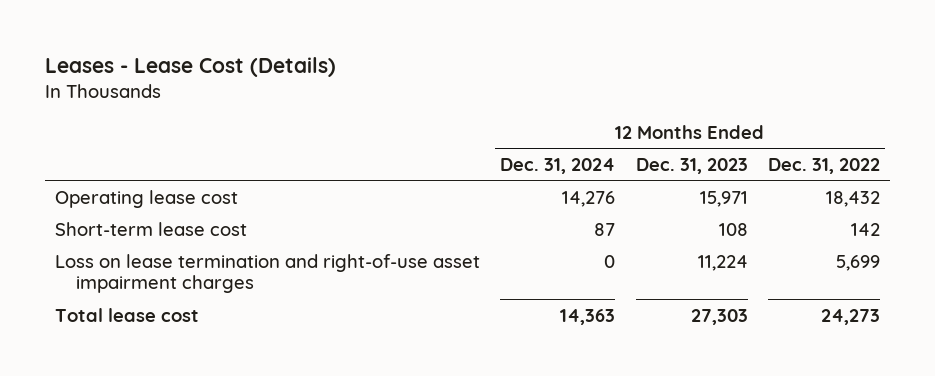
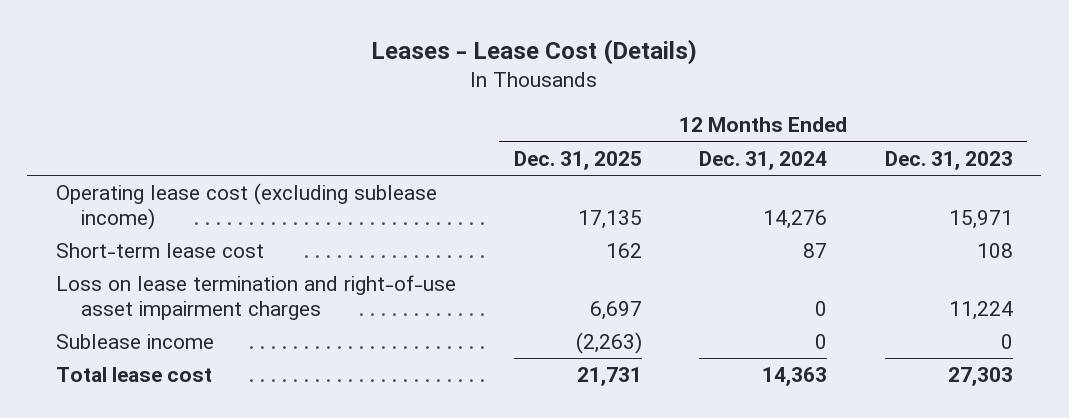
[767,157,880,174] Dec. 31, 2022 -> none
none -> [513,150,642,170] Dec. 31, 2025
[54,189,238,208] Operating lease cost -> [55,183,437,230] Operating lease cost (excluding sublease income)
none -> [55,334,214,350] Sublease income

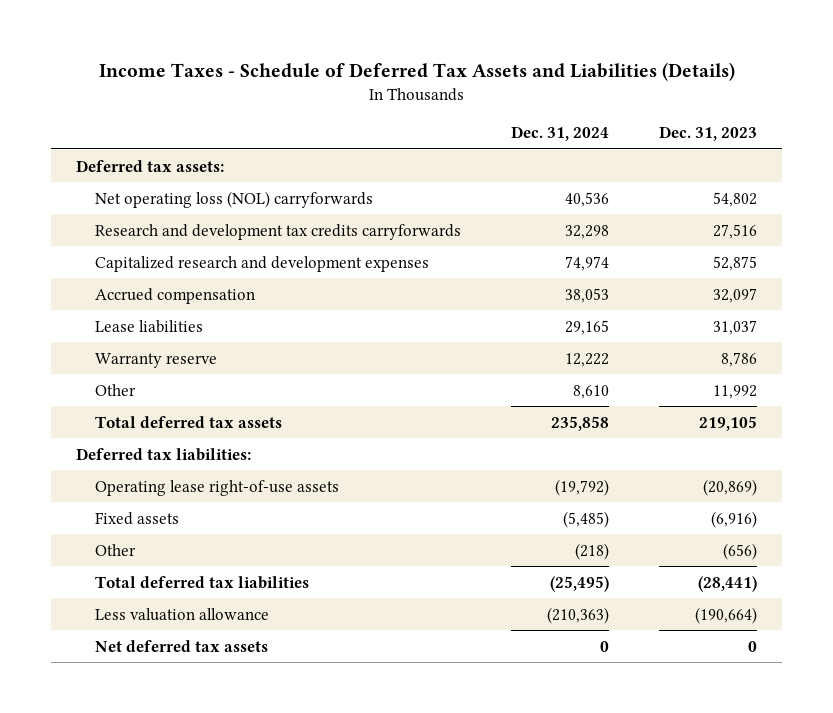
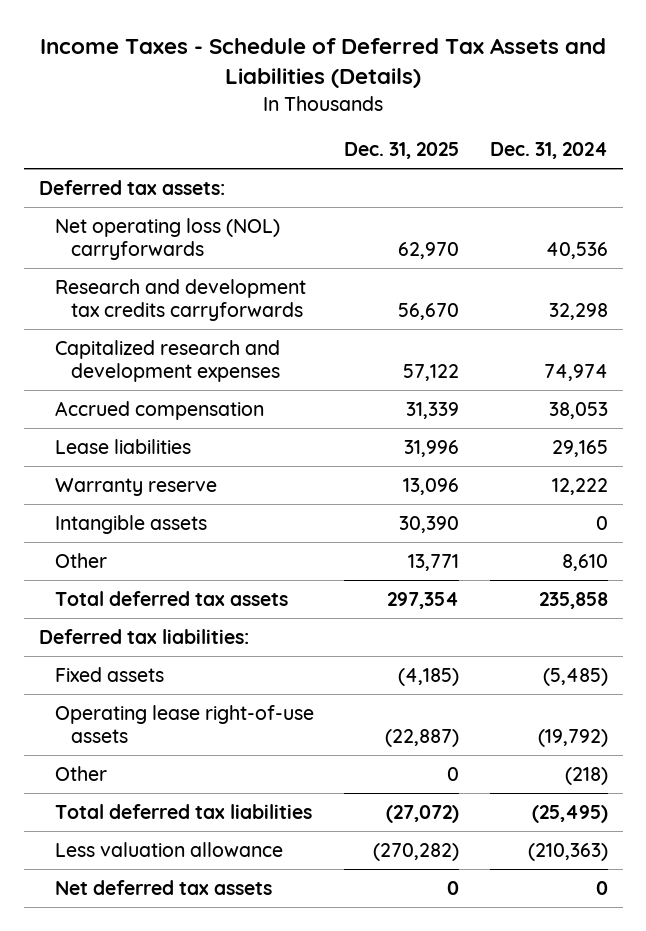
[659,126,758,142] Dec. 31, 2023 -> none
none -> [344,142,460,160] Dec. 31, 2025
none -> [55,514,208,534] Intangible assets
[95,479,340,496] Operating lease right-of-use assets -> [55,704,315,743] Operating lease right-of-use assets

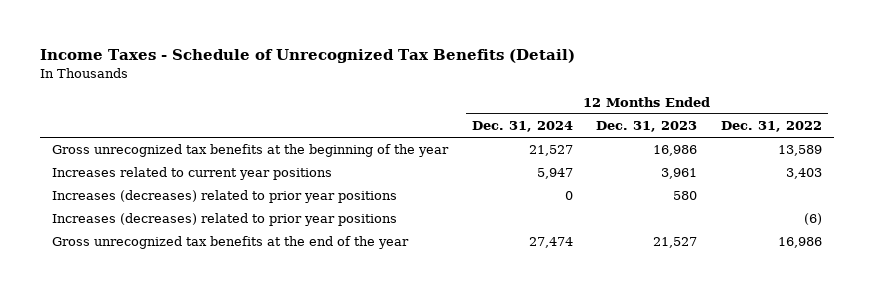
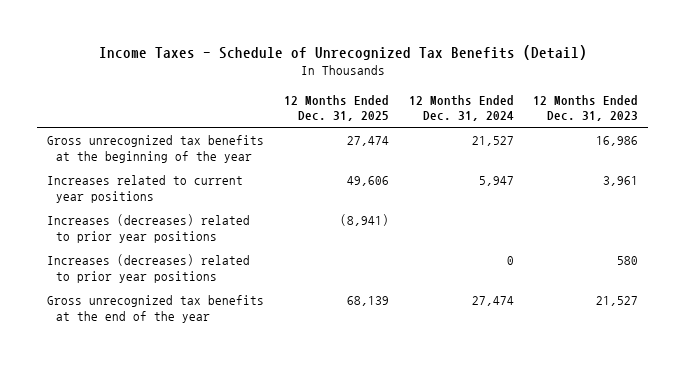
[721,121,823,133] Dec. 31, 2022 -> none
none -> [283,94,389,122] 12 Months Ended Dec. 31, 2025
[51,190,397,204] Increases (decreases) related to prior year positions -> [46,254,250,283] Increases (decreases) related to prior year positions

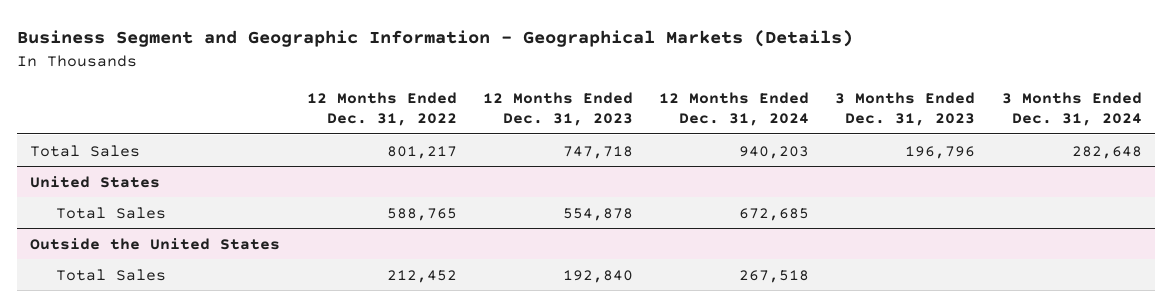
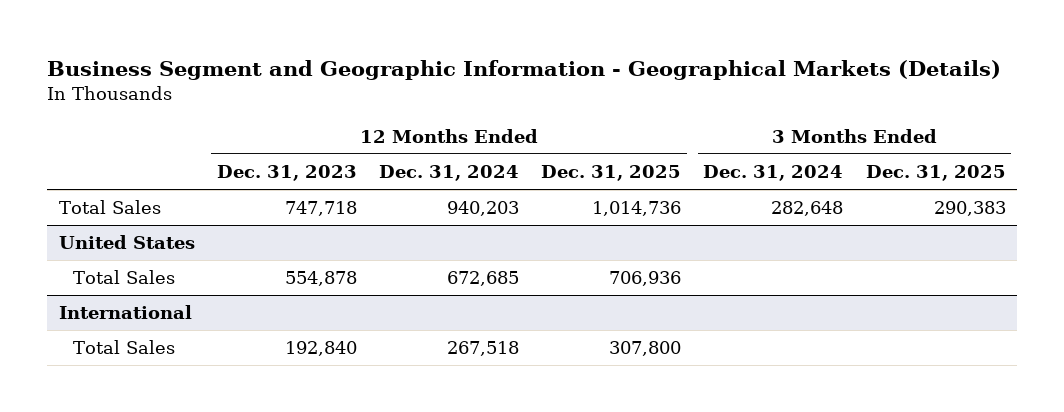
[306,91,457,126] 12 Months Ended Dec. 31, 2022 -> none
[835,91,976,126] 3 Months Ended Dec. 31, 2023 -> none
none -> [541,165,682,182] Dec. 31, 2025
none -> [865,165,1006,182] Dec. 31, 2025
[30,237,281,250] Outside the United States -> [58,305,192,320] International

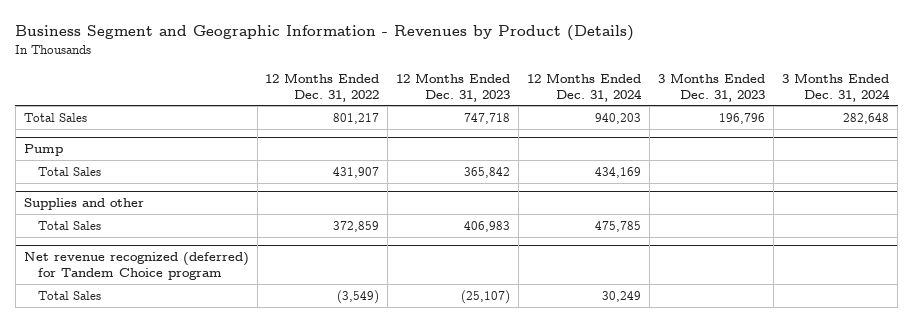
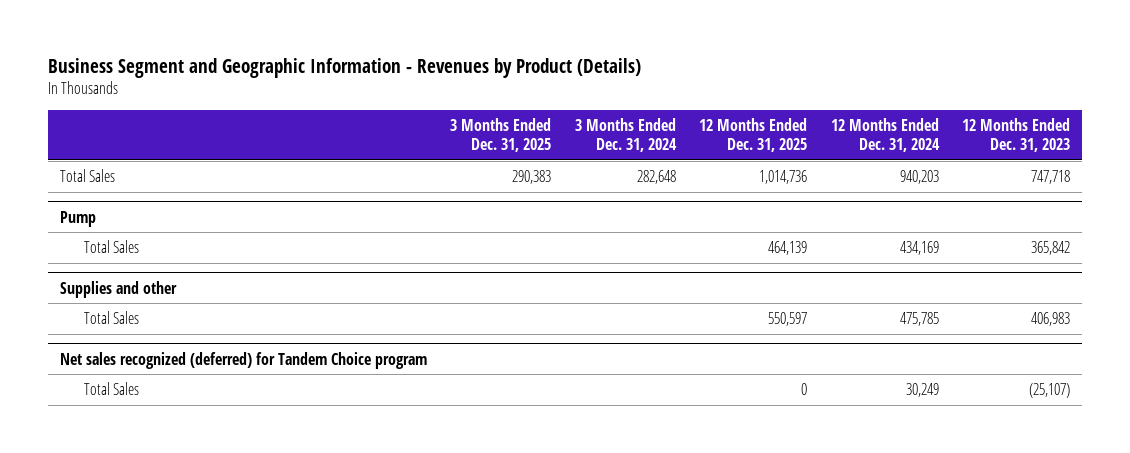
[265,72,380,102] 12 Months Ended Dec. 31, 2022 -> none
[658,72,766,102] 3 Months Ended Dec. 31, 2023 -> none
none -> [450,117,552,153] 3 Months Ended Dec. 31, 2025
none -> [699,117,808,153] 12 Months Ended Dec. 31, 2025
[23,251,249,280] Net revenue recognized (deferred) for Tandem Choice program -> [59,351,427,369] Net sales recognized (deferred) for Tandem Choice program

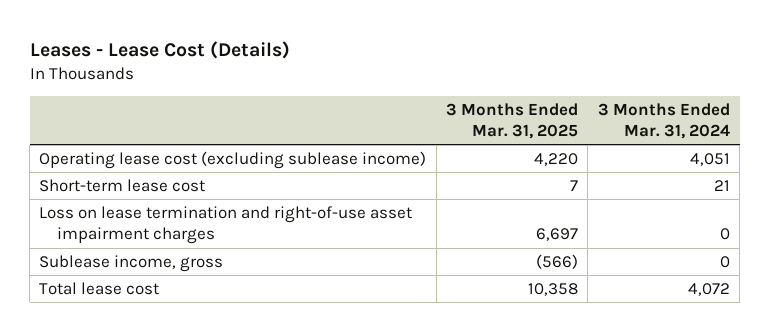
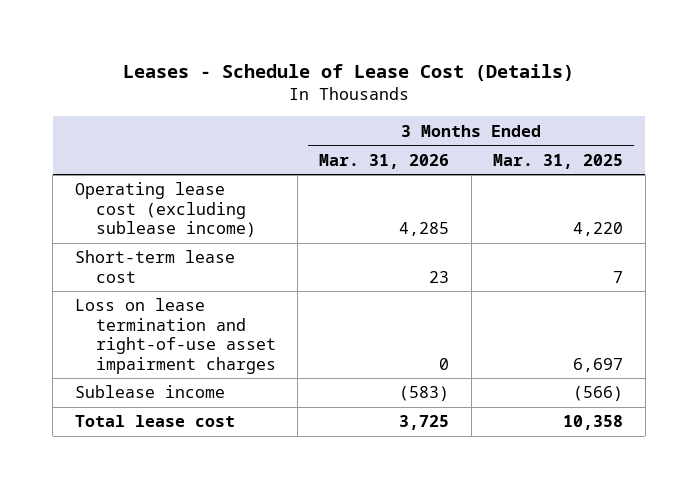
[29,40,290,59] Leases - Lease Cost (Details) -> [122,63,574,81] Leases - Schedule of Lease Cost (Details)
[597,102,730,140] 3 Months Ended Mar. 31, 2024 -> none
none -> [319,153,450,169] Mar. 31, 2026
[39,254,224,272] Sublease income, gross -> [74,385,225,399] Sublease income

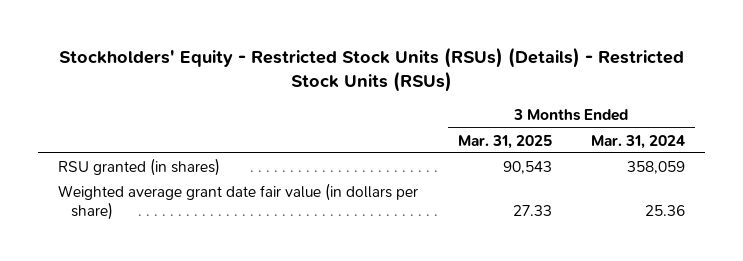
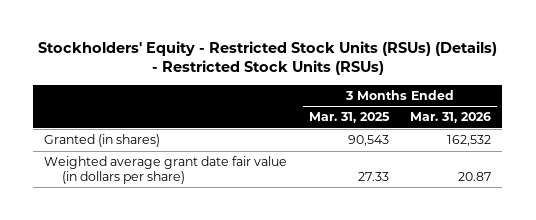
[590,134,685,149] Mar. 31, 2024 -> none
none -> [410,112,492,124] Mar. 31, 2026
[58,157,221,176] RSU granted (in shares) -> [44,134,161,148] Granted (in shares)

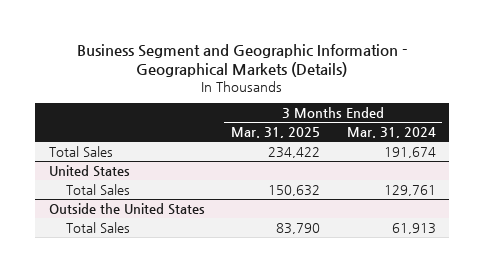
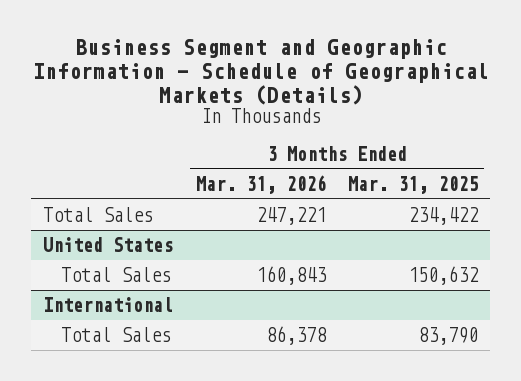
[77,43,408,77] Business Segment and Geographic Information - Geographical Markets (Details) -> [32,39,489,105] Business Segment and Geographic Information - Schedule of Geographical Markets (Details)
[346,126,436,138] Mar. 31, 2024 -> none
none -> [195,174,326,194] Mar. 31, 2026
[48,202,205,215] Outside the United States -> [42,297,173,313] International

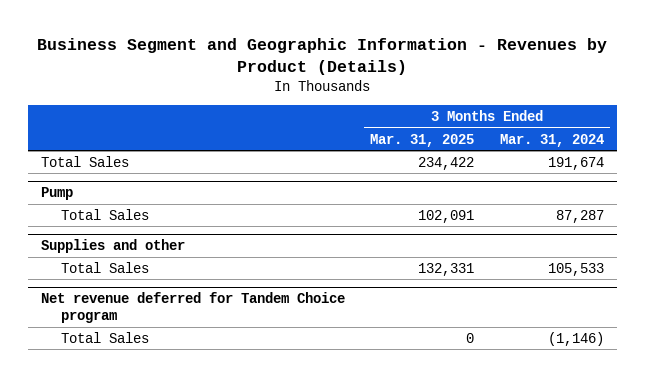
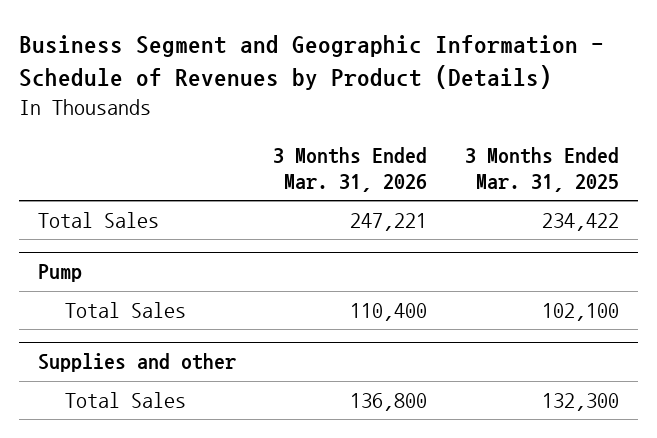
[37,38,608,76] Business Segment and Geographic Information - Revenues by Product (Details) -> [18,35,604,91] Business Segment and Geographic Information - Schedule of Revenues by Product (Details)
[499,133,604,147] Mar. 31, 2024 -> none
none -> [273,146,428,192] 3 Months Ended Mar. 31, 2026
[418,209,475,223] 102,091 -> [541,303,619,322] 102,100
[40,292,345,324] Net revenue deferred for Tandem Choice program -> none
[60,331,149,343] Total Sales -> none
[418,262,475,276] 132,331 -> [541,393,619,412] 132,300

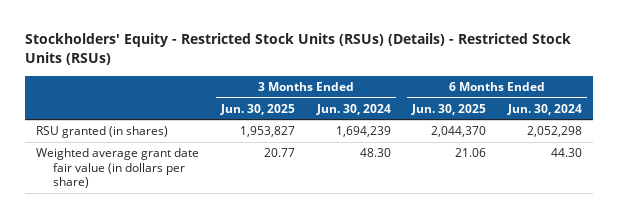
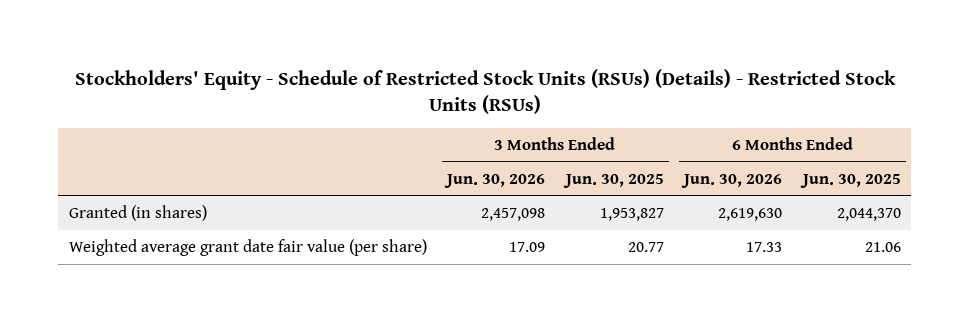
[25,33,572,66] Stockholders' Equity - Restricted Stock Units (RSUs) (Details) - Restricted Stock Units (RSUs) -> [74,68,896,114] Stockholders' Equity - Schedule of Restricted Stock Units (RSUs) (Details) - Restricted Stock Units (RSUs)
[315,103,391,115] Jun. 30, 2024 -> none
[506,103,582,115] Jun. 30, 2024 -> none
none -> [444,173,546,188] Jun. 30, 2026
none -> [681,173,783,188] Jun. 30, 2026
[36,126,169,139] RSU granted (in shares) -> [68,205,207,222] Granted (in shares)
[36,148,200,189] Weighted average grant date fair value (in dollars per share) -> [68,239,427,257] Weighted average grant date fair value (per share)

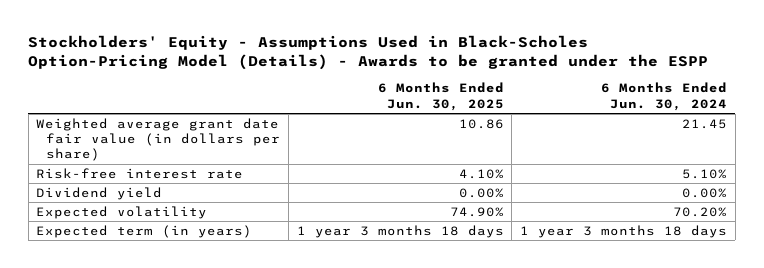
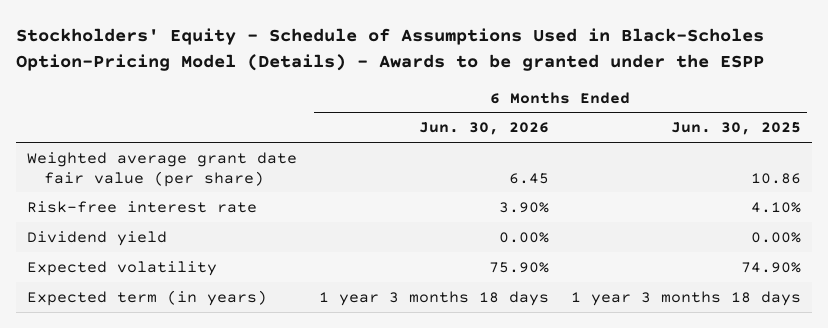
[28,35,709,71] Stockholders' Equity - Assumptions Used in Black-Scholes Option-Pricing Model (Details) - Awards to be granted under the ESPP -> [16,28,765,71] Stockholders' Equity - Schedule of Assumptions Used in Black-Scholes Option-Pricing Model (Details) - Awards to be granted under the ESPP
[601,82,728,111] 6 Months Ended Jun. 30, 2024 -> none
none -> [419,122,550,136] Jun. 30, 2026
[36,118,280,162] Weighted average grant date fair value (in dollars per share) -> [27,151,298,187] Weighted average grant date fair value (per share)

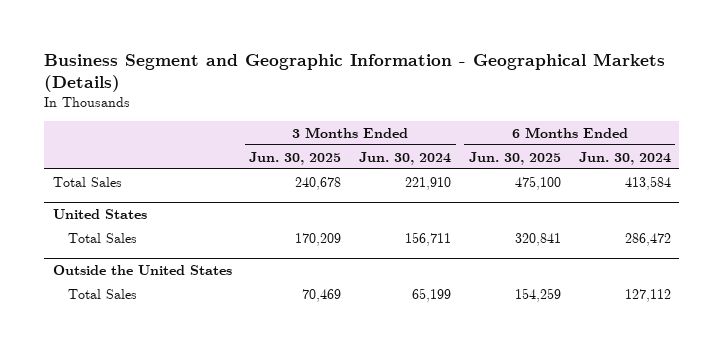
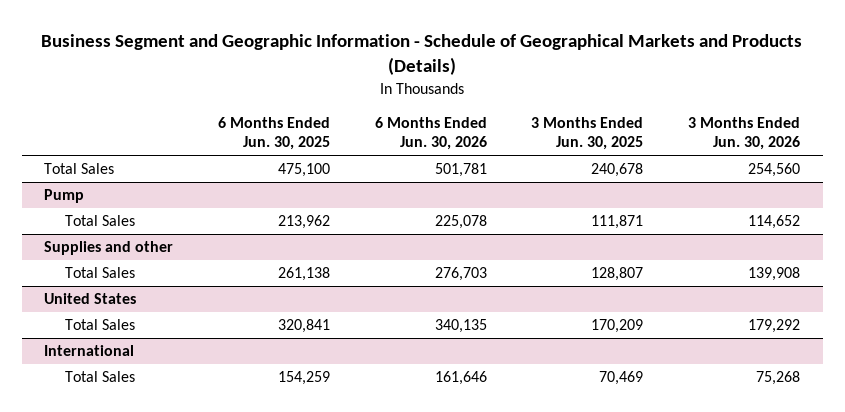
[43,52,665,92] Business Segment and Geographic Information - Geographical Markets (Details) -> [41,33,803,75] Business Segment and Geographic Information - Schedule of Geographical Markets and Products (Details)
[359,151,452,165] Jun. 30, 2024 -> none
[578,151,671,165] Jun. 30, 2024 -> none
none -> [374,117,487,151] 6 Months Ended Jun. 30, 2026
none -> [688,117,801,151] 3 Months Ended Jun. 30, 2026
none -> [44,189,85,204] Pump
none -> [65,215,136,227] Total Sales
none -> [44,241,174,256] Supplies and other
none -> [65,267,136,279] Total Sales
[52,265,232,276] Outside the United States -> [44,345,135,357] International

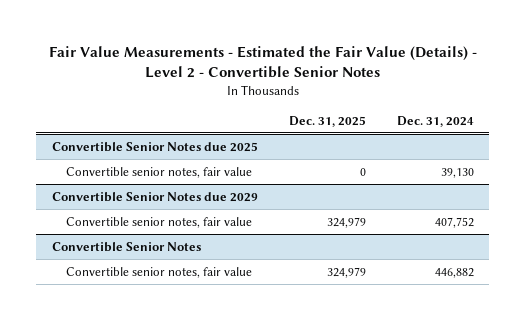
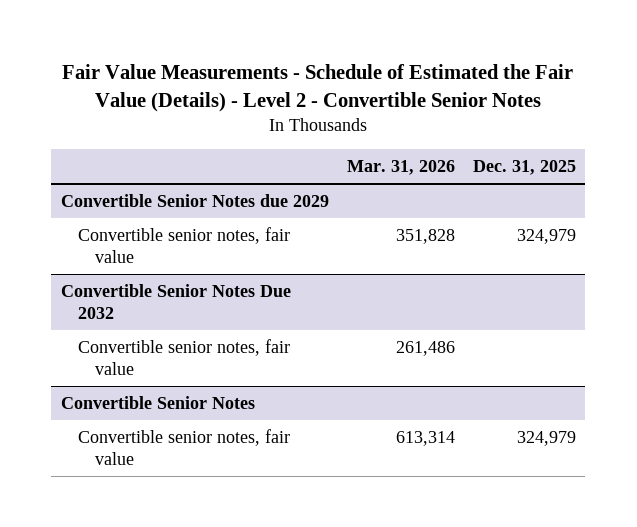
[48,45,477,79] Fair Value Measurements - Estimated the Fair Value (Details) - Level 2 - Convertible Senior Notes -> [62,64,574,112] Fair Value Measurements - Schedule of Estimated the Fair Value (Details) - Level 2 - Convertible Senior Notes
[396,115,474,127] Dec. 31, 2024 -> none
none -> [346,159,455,175] Mar. 31, 2026
[51,141,258,152] Convertible Senior Notes due 2025 -> none
[65,166,252,178] Convertible senior notes, fair value -> none
none -> [60,283,291,319] Convertible Senior Notes Due 2032
none -> [77,338,290,375] Convertible senior notes, fair value

